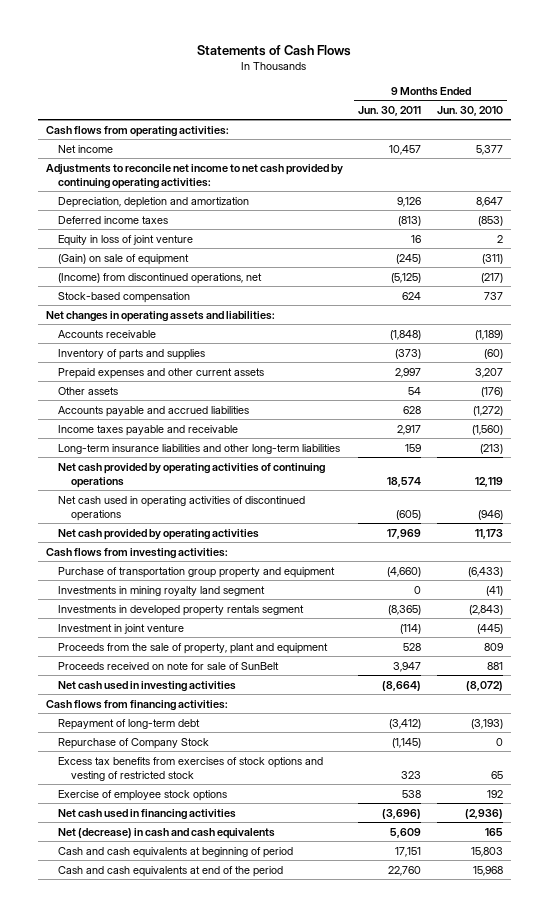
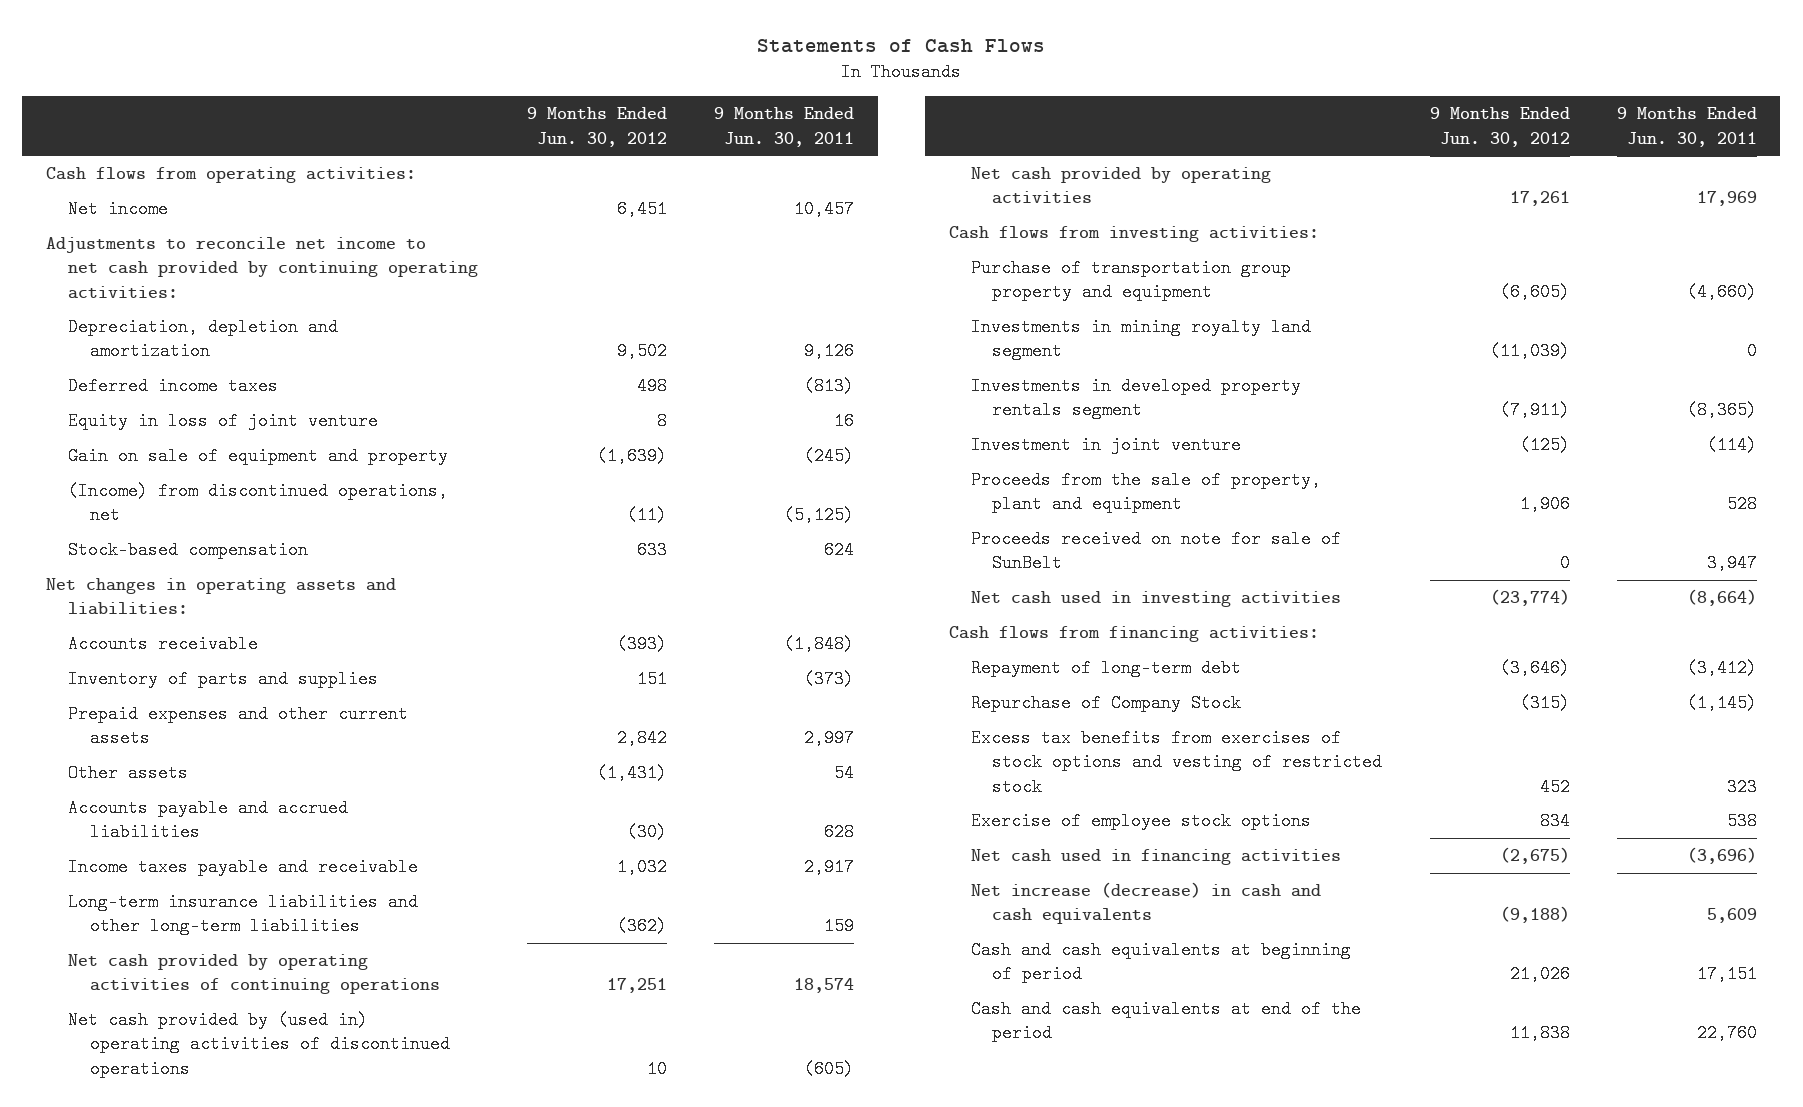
[437,105,504,116] Jun. 30, 2010 -> none
none -> [526,107,667,147] 9 Months Ended Jun. 30, 2012
[58,253,190,265] (Gain) on sale of equipment -> [67,447,448,466] Gain on sale of equipment and property
[58,495,306,521] Net cash used in operating activities of discontinued operations -> [67,1011,450,1078] Net cash provided by (used in) operating activities of discontinued operations
[58,827,276,839] Net (decrease) in cash and cash equivalents -> [970,882,1321,925] Net increase (decrease) in cash and cash equivalents

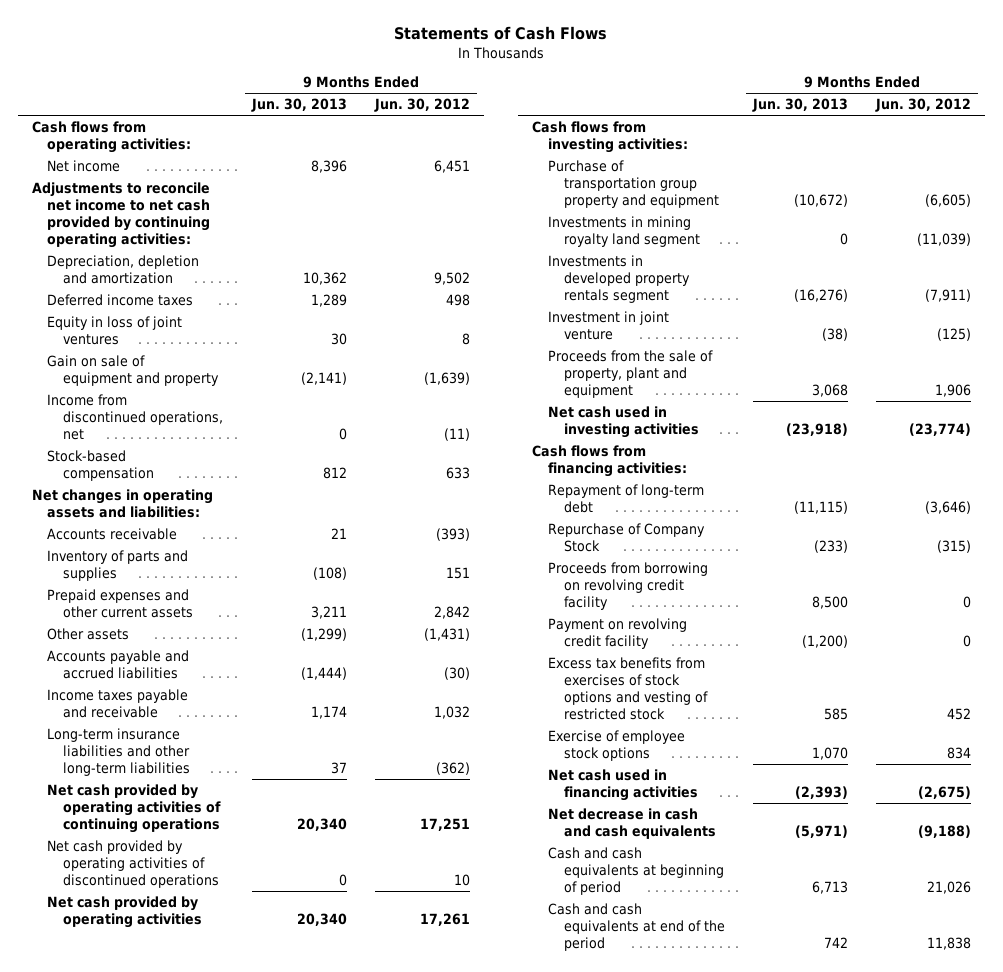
[714,107,855,147] 9 Months Ended Jun. 30, 2011 -> none
none -> [251,98,348,113] Jun. 30, 2013
[67,412,378,431] Equity in loss of joint venture -> [47,315,183,345] Equity in loss of joint ventures
[67,482,448,525] (Income) from discontinued operations, net -> [47,393,224,440] Income from discontinued operations, net
[67,1011,450,1078] Net cash provided by (used in) operating activities of discontinued operations -> [47,839,220,888] Net cash provided by operating activities of discontinued operations
[970,530,1341,573] Proceeds received on note for sale of SunBelt -> none
none -> [548,561,709,610] Proceeds from borrowing on revolving credit facility
none -> [548,617,688,649] Payment on revolving credit facility
[970,882,1321,925] Net increase (decrease) in cash and cash equivalents -> [548,807,716,839] Net decrease in cash and cash equivalents

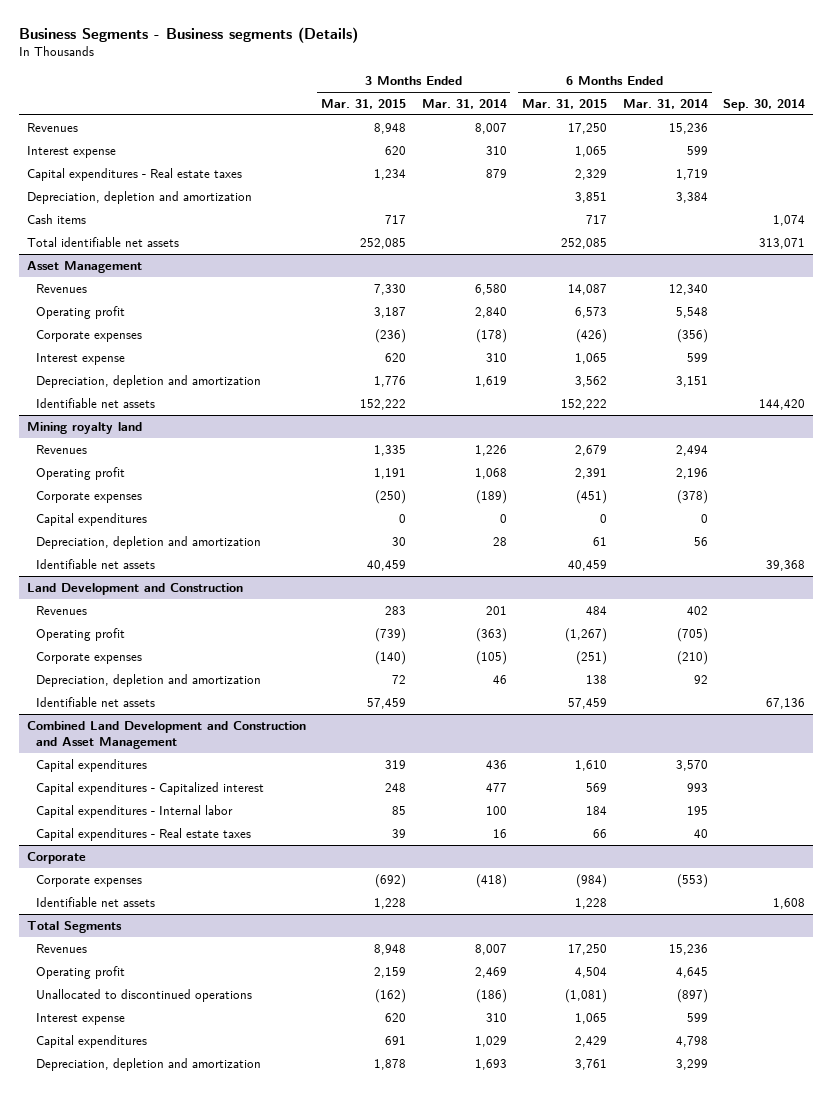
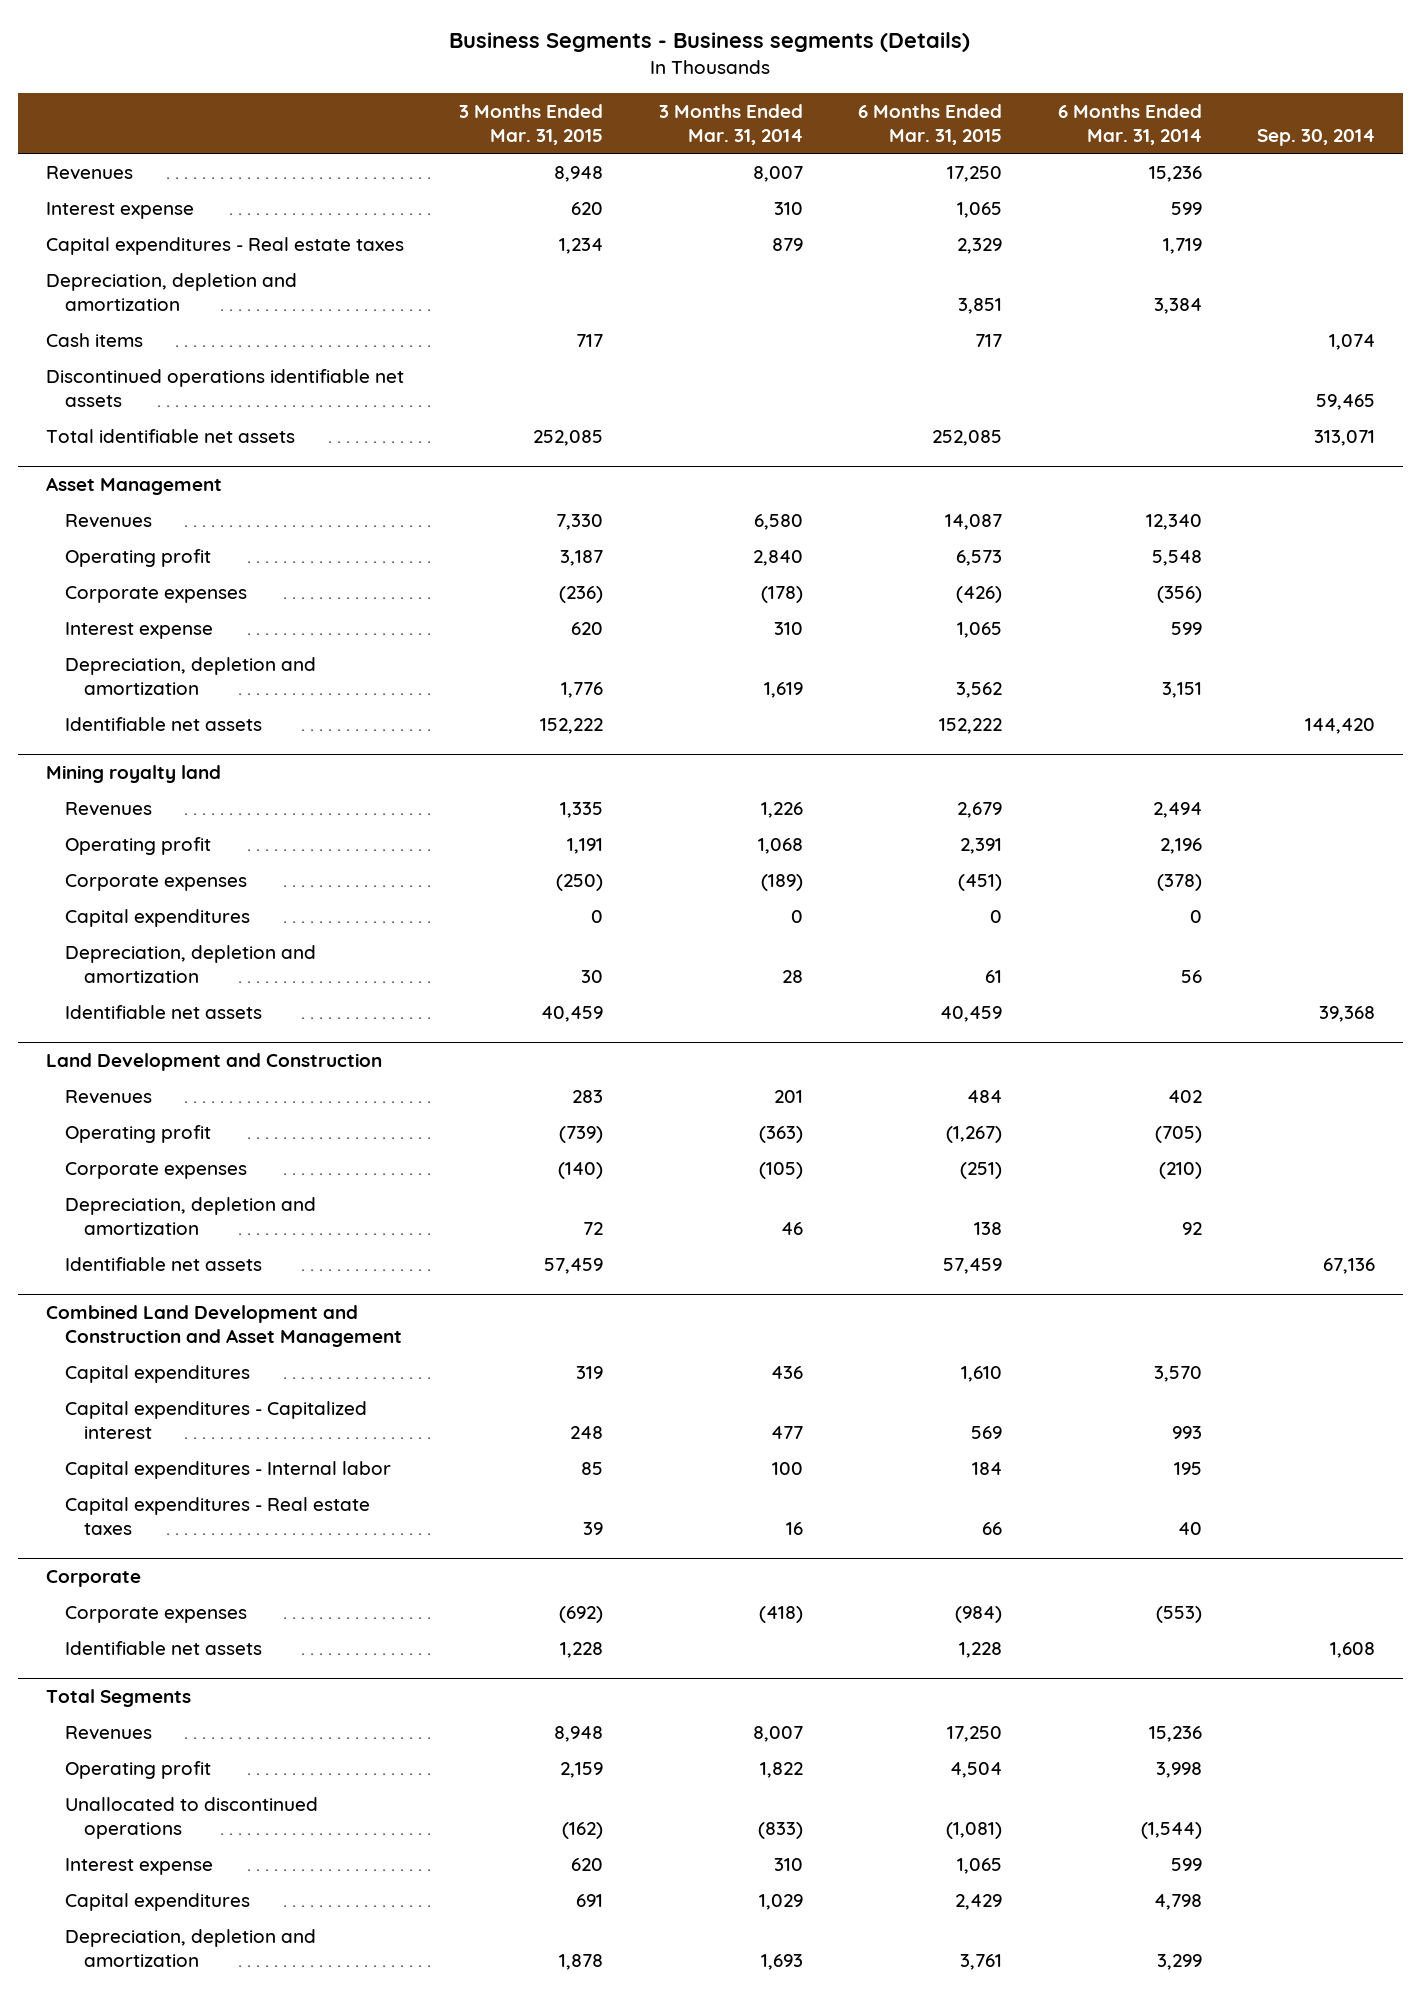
none -> [45,368,404,407] Discontinued operations identifiable net assets
[474,966,507,978] 2,469 -> [759,1761,803,1778] 1,822
[675,966,708,978] 4,645 -> [1155,1761,1202,1778] 3,998
[475,988,507,1003] (186) -> [757,1821,803,1839] (833)
[676,988,708,1003] (897) -> [1140,1821,1202,1839] (1,544)

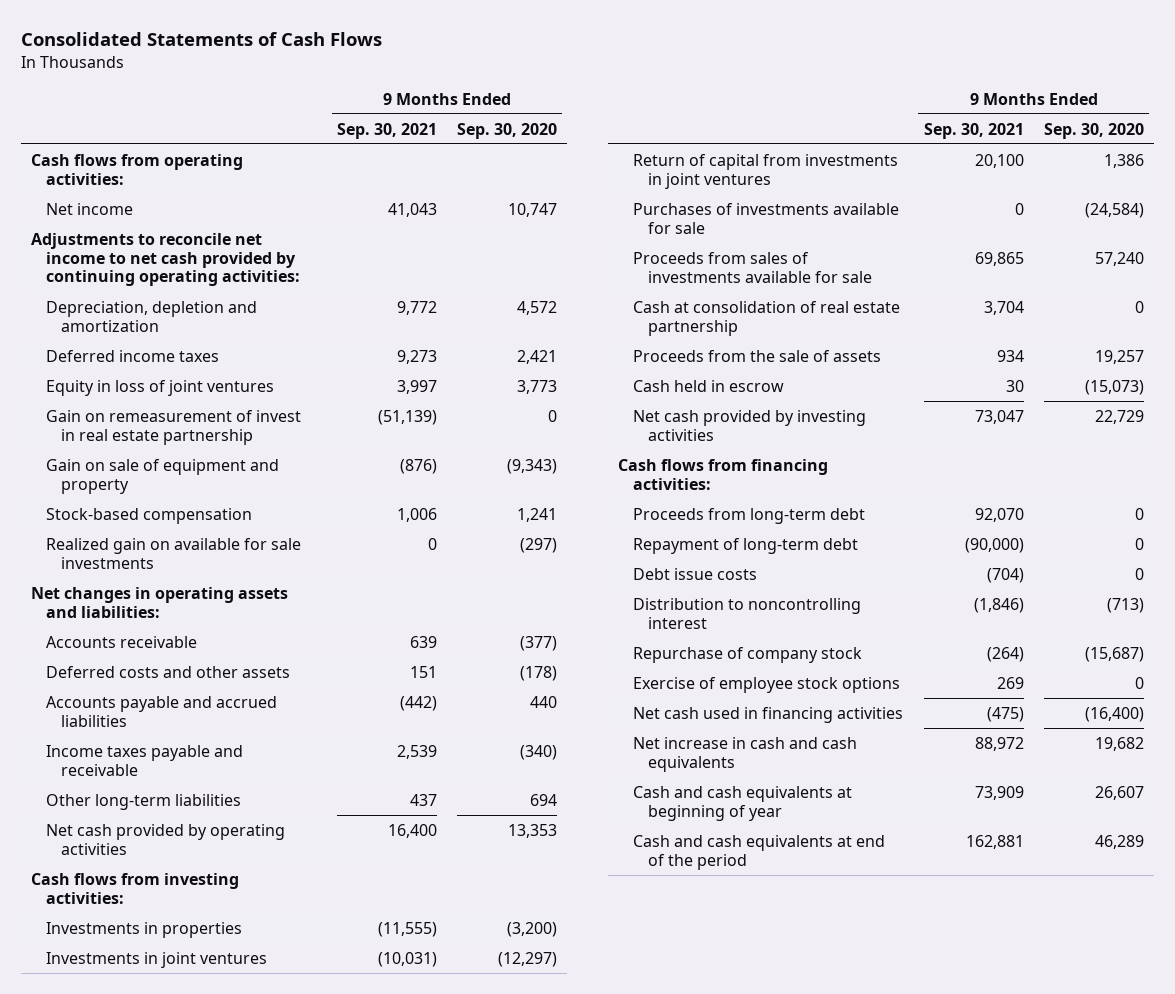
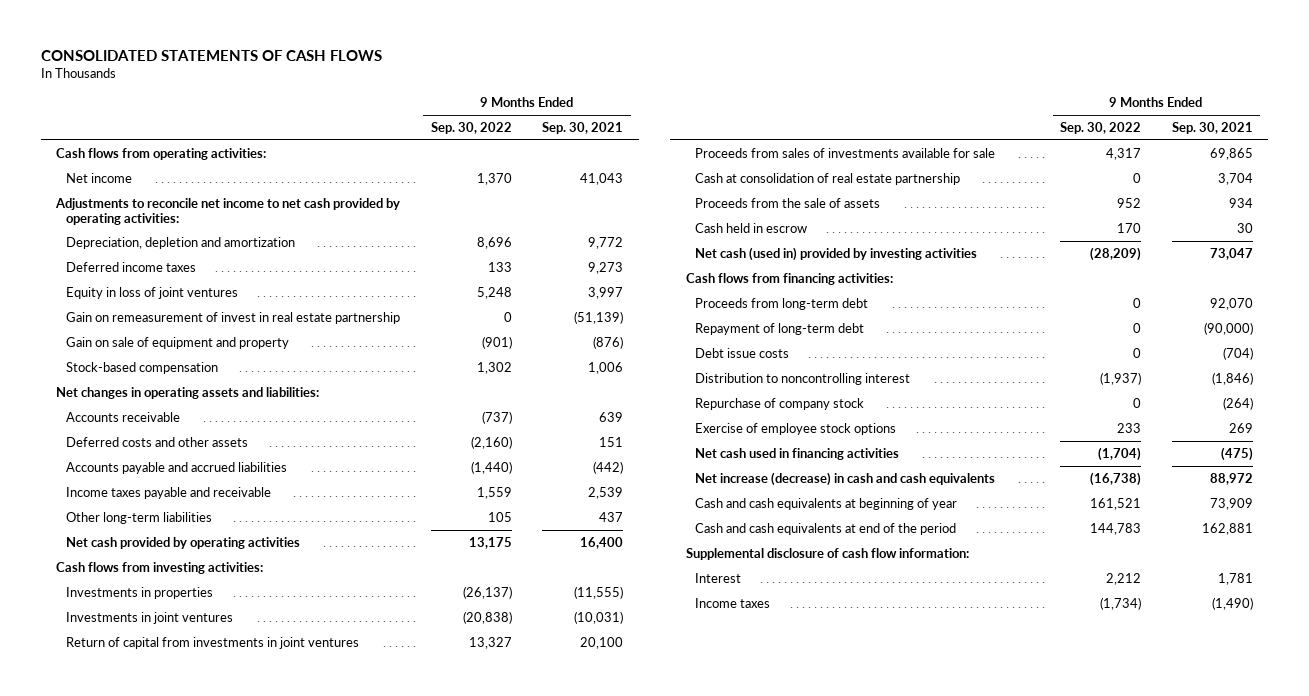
[20,31,382,46] Consolidated Statements of Cash Flows -> [40,49,382,61] CONSOLIDATED STATEMENTS OF CASH FLOWS
[457,122,558,139] Sep. 30, 2020 -> none
none -> [430,121,512,134] Sep. 30, 2022
[30,232,301,287] Adjustments to reconcile net income to net cash provided by continuing operating activities: -> [55,197,401,225] Adjustments to reconcile net income to net cash provided by operating activities:
[46,537,302,569] Realized gain on available for sale investments -> none
[633,202,900,234] Purchases of investments available for sale -> none
[633,409,867,441] Net cash provided by investing activities -> [695,246,978,261] Net cash (used in) provided by investing activities
[633,736,858,772] Net increase in cash and cash equivalents -> [695,471,996,486] Net increase (decrease) in cash and cash equivalents
none -> [685,547,969,560] Supplemental disclosure of cash flow information:
none -> [695,572,742,583] Interest
none -> [695,597,771,608] Income taxes

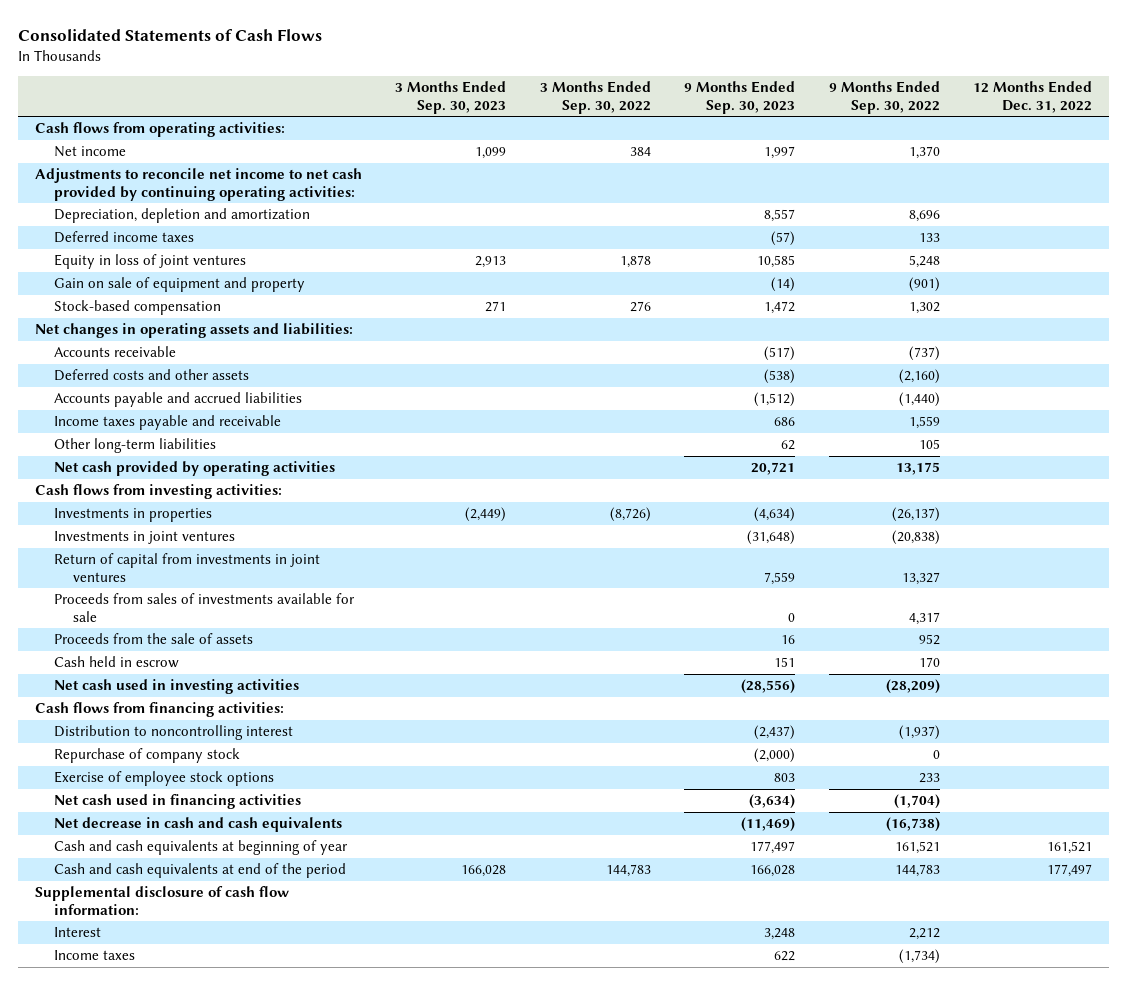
[40,49,382,61] CONSOLIDATED STATEMENTS OF CASH FLOWS -> [18,29,323,42] Consolidated Statements of Cash Flows
[542,121,624,134] Sep. 30, 2021 -> none
none -> [395,81,507,114] 3 Months Ended Sep. 30, 2023
none -> [539,81,651,114] 3 Months Ended Sep. 30, 2022
none -> [684,81,796,114] 9 Months Ended Sep. 30, 2023
none -> [973,81,1093,113] 12 Months Ended Dec. 31, 2022
[55,197,401,225] Adjustments to reconcile net income to net cash provided by operating activities: -> [34,168,362,201] Adjustments to reconcile net income to net cash provided by continuing operating activities:
[65,311,400,324] Gain on remeasurement of invest in real estate partnership -> none
[695,172,961,185] Cash at consolidation of real estate partnership -> none
[695,246,978,261] Net cash (used in) provided by investing activities -> [53,679,299,695] Net cash used in investing activities
[695,297,869,310] Proceeds from long-term debt -> none
[695,322,865,335] Repayment of long-term debt -> none
[695,347,790,358] Debt issue costs -> none
[695,471,996,486] Net increase (decrease) in cash and cash equivalents -> [53,817,342,833] Net decrease in cash and cash equivalents

